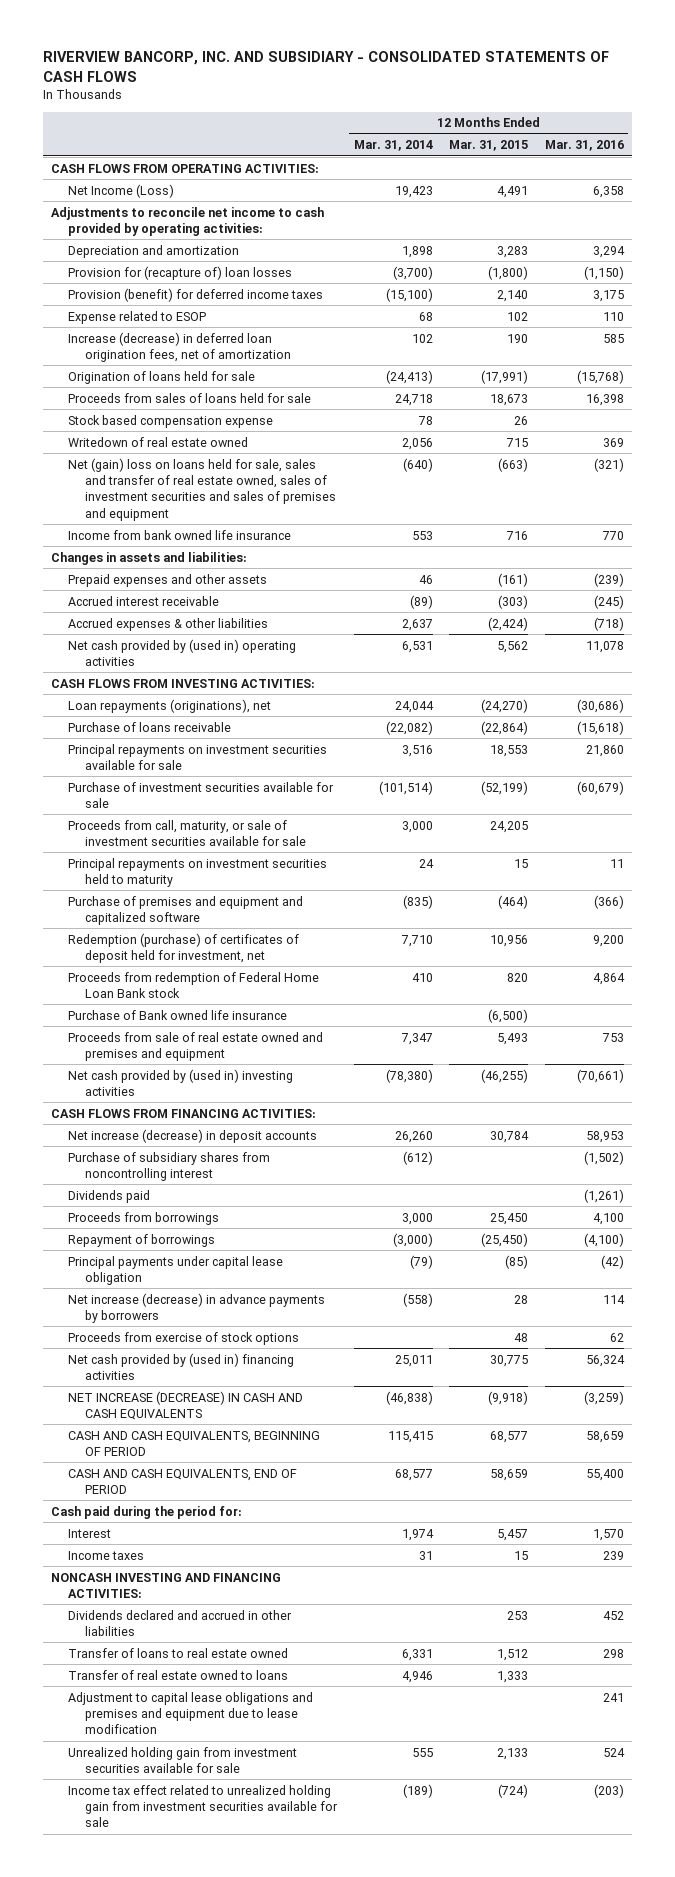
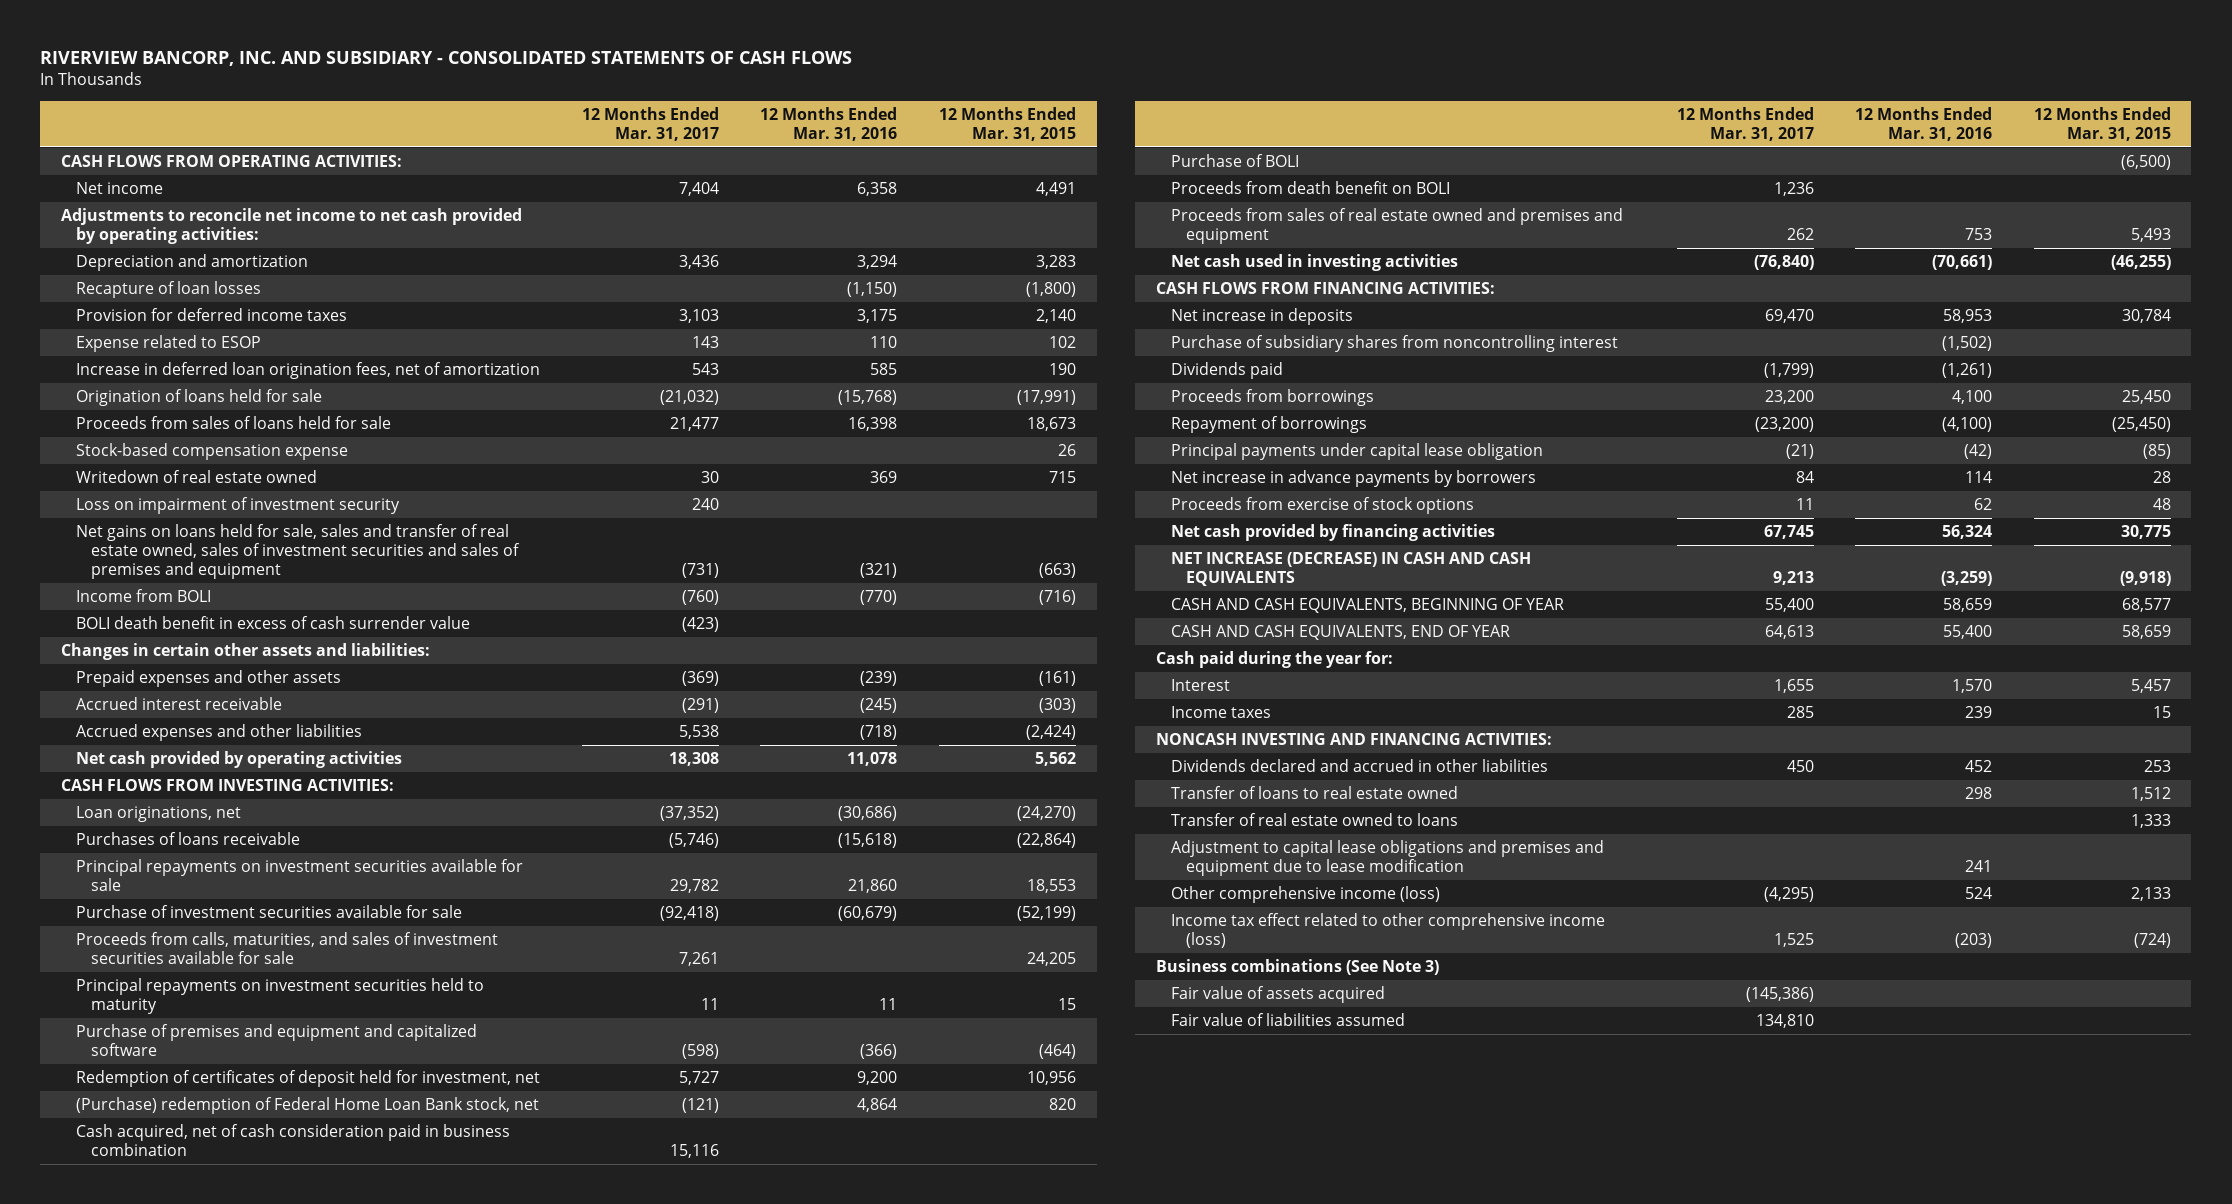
[353,140,433,152] Mar. 31, 2014 -> none
none -> [581,106,719,141] 12 Months Ended Mar. 31, 2017
[67,183,174,198] Net Income (Loss) -> [76,181,164,194] Net income
[50,206,324,236] Adjustments to reconcile net income to cash provided by operating activities: -> [61,207,523,245] Adjustments to reconcile net income to net cash provided by operating activities:
[67,265,292,280] Provision for (recapture of) loan losses -> [76,280,262,298] Recapture of loan losses
[67,287,323,302] Provision (benefit) for deferred income taxes -> [76,307,348,321] Provision for deferred income taxes
[67,331,291,362] Increase (decrease) in deferred loan origination fees, net of amortization -> [76,361,541,379] Increase in deferred loan origination fees, net of amortization
[67,414,273,428] Stock based compensation expense -> [76,442,349,460] Stock-based compensation expense
none -> [76,496,401,514] Loss on impairment of investment security
[67,457,336,521] Net (gain) loss on loans held for sale, sales and transfer of real estate owned, sales of investment securities and sales of premises and equipment -> [76,523,521,580] Net gains on loans held for sale, sales and transfer of real estate owned, sales of investment securities and sales of premises and equipment
[67,529,291,540] Income from bank owned life insurance -> [76,588,212,602] Income from BOLI
[506,530,529,540] 716 -> [1038,589,1076,605] (716)
[601,530,624,540] 770 -> [860,589,898,605] (770)
none -> [76,615,471,629] BOLI death benefit in excess of cash surrender value
[50,551,247,565] Changes in assets and liabilities: -> [61,642,431,660] Changes in certain other assets and liabilities:
[67,617,268,631] Accrued expenses & other liabilities -> [76,723,363,741] Accrued expenses and other liabilities
[67,638,296,666] Net cash provided by (used in) operating activities -> [76,750,403,768] Net cash provided by operating activities
[67,698,271,713] Loan repayments (originations), net -> [76,805,242,822] Loan originations, net
[67,721,231,732] Purchase of loans receivable -> [76,831,301,845] Purchases of loans receivable
[67,819,306,846] Proceeds from call, maturity, or sale of investment securities available for sale -> [76,931,499,965] Proceeds from calls, maturities, and sales of investment securities available for sale
[67,932,299,963] Redemption (purchase) of certificates of deposit held for investment, net -> [76,1069,541,1087] Redemption of certificates of deposit held for investment, net
[67,971,319,998] Proceeds from redemption of Federal Home Loan Bank stock -> [76,1096,540,1114] (Purchase) redemption of Federal Home Loan Bank stock, net
none -> [76,1123,511,1157] Cash acquired, net of cash consideration paid in business combination
[67,1009,287,1020] Purchase of Bank owned life insurance -> [1171,153,1300,167] Purchase of BOLI
none -> [1171,180,1451,194] Proceeds from death benefit on BOLI
[67,1031,323,1061] Proceeds from sale of real estate owned and premises and equipment -> [1171,207,1624,245] Proceeds from sales of real estate owned and premises and equipment
[67,1068,293,1096] Net cash provided by (used in) investing activities -> [1171,253,1459,271] Net cash used in investing activities
[67,1128,317,1143] Net increase (decrease) in deposit accounts -> [1171,307,1354,325] Net increase in deposits
[67,1292,325,1323] Net increase (decrease) in advance payments by borrowers -> [1171,469,1537,487] Net increase in advance payments by borrowers
[67,1352,294,1380] Net cash provided by (used in) financing activities -> [1171,523,1496,541] Net cash provided by financing activities
[67,1430,320,1456] CASH AND CASH EQUIVALENTS, BEGINNING OF PERIOD -> [1171,597,1565,613] CASH AND CASH EQUIVALENTS, BEGINNING OF YEAR
[67,1468,297,1494] CASH AND CASH EQUIVALENTS, END OF PERIOD -> [1171,624,1511,640] CASH AND CASH EQUIVALENTS, END OF YEAR
[50,1505,242,1519] Cash paid during the period for: -> [1155,650,1393,668] Cash paid during the year for:
[67,1746,297,1773] Unrealized holding gain from investment securities available for sale -> [1171,885,1441,903] Other comprehensive income (loss)
[67,1784,338,1828] Income tax effect related to unrealized holding gain from investment securities available for sale -> [1171,912,1606,949] Income tax effect related to other comprehensive income (loss)
none -> [1155,958,1439,975] Business combinations (See Note 3)
none -> [1171,985,1386,1003] Fair value of assets acquired
none -> [1171,1012,1406,1026] Fair value of liabilities assumed

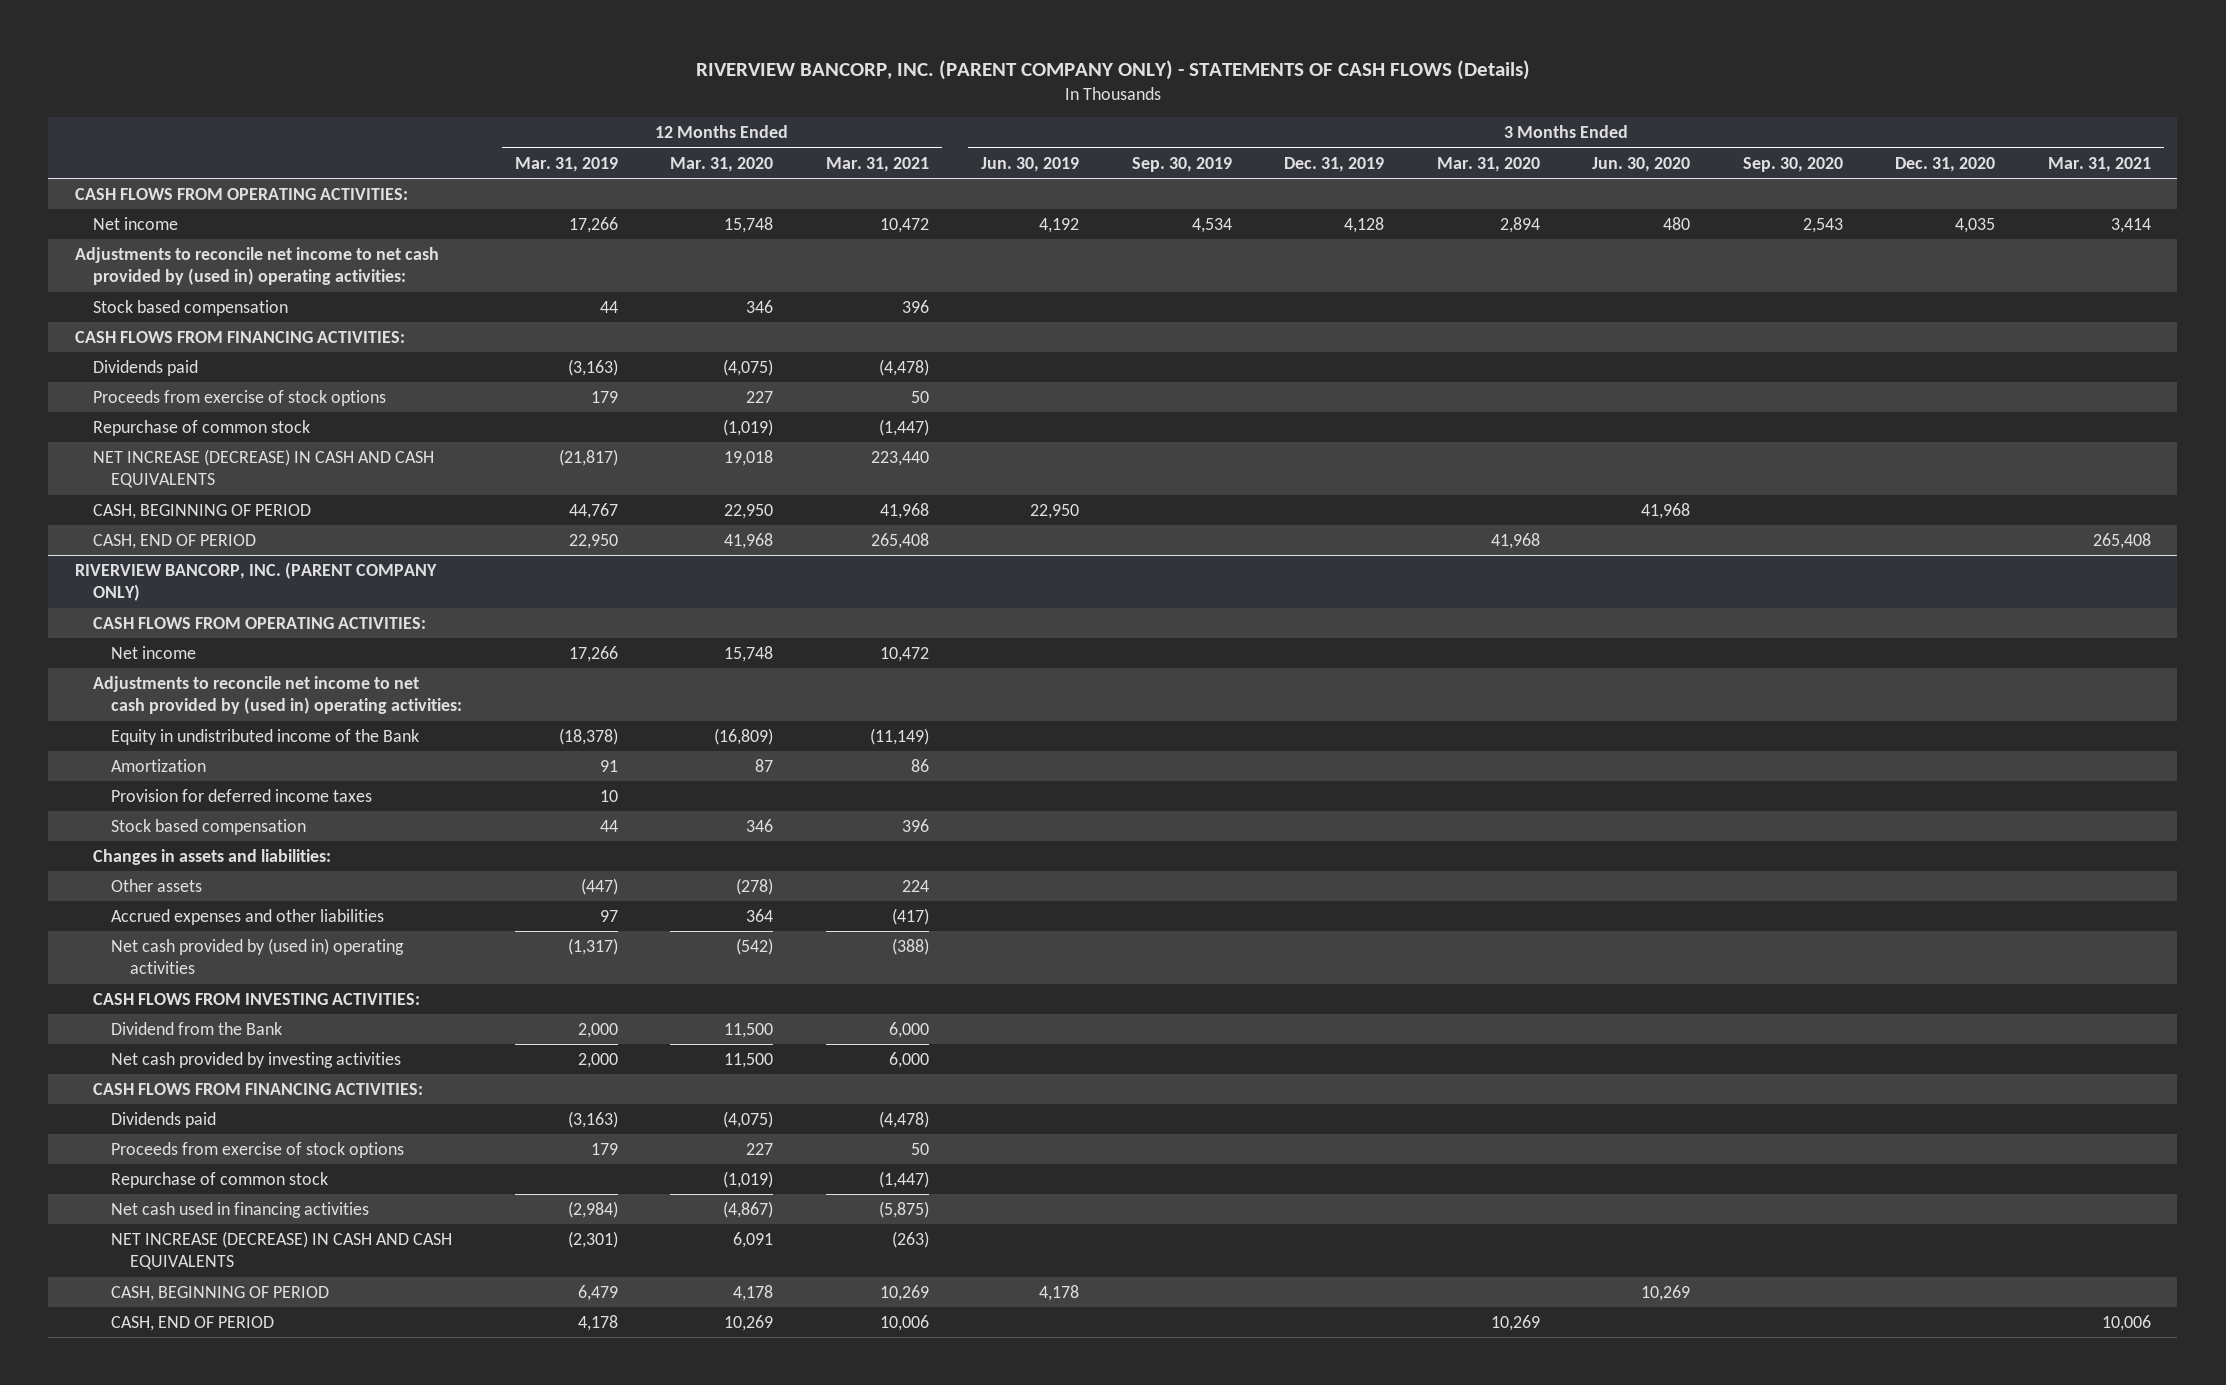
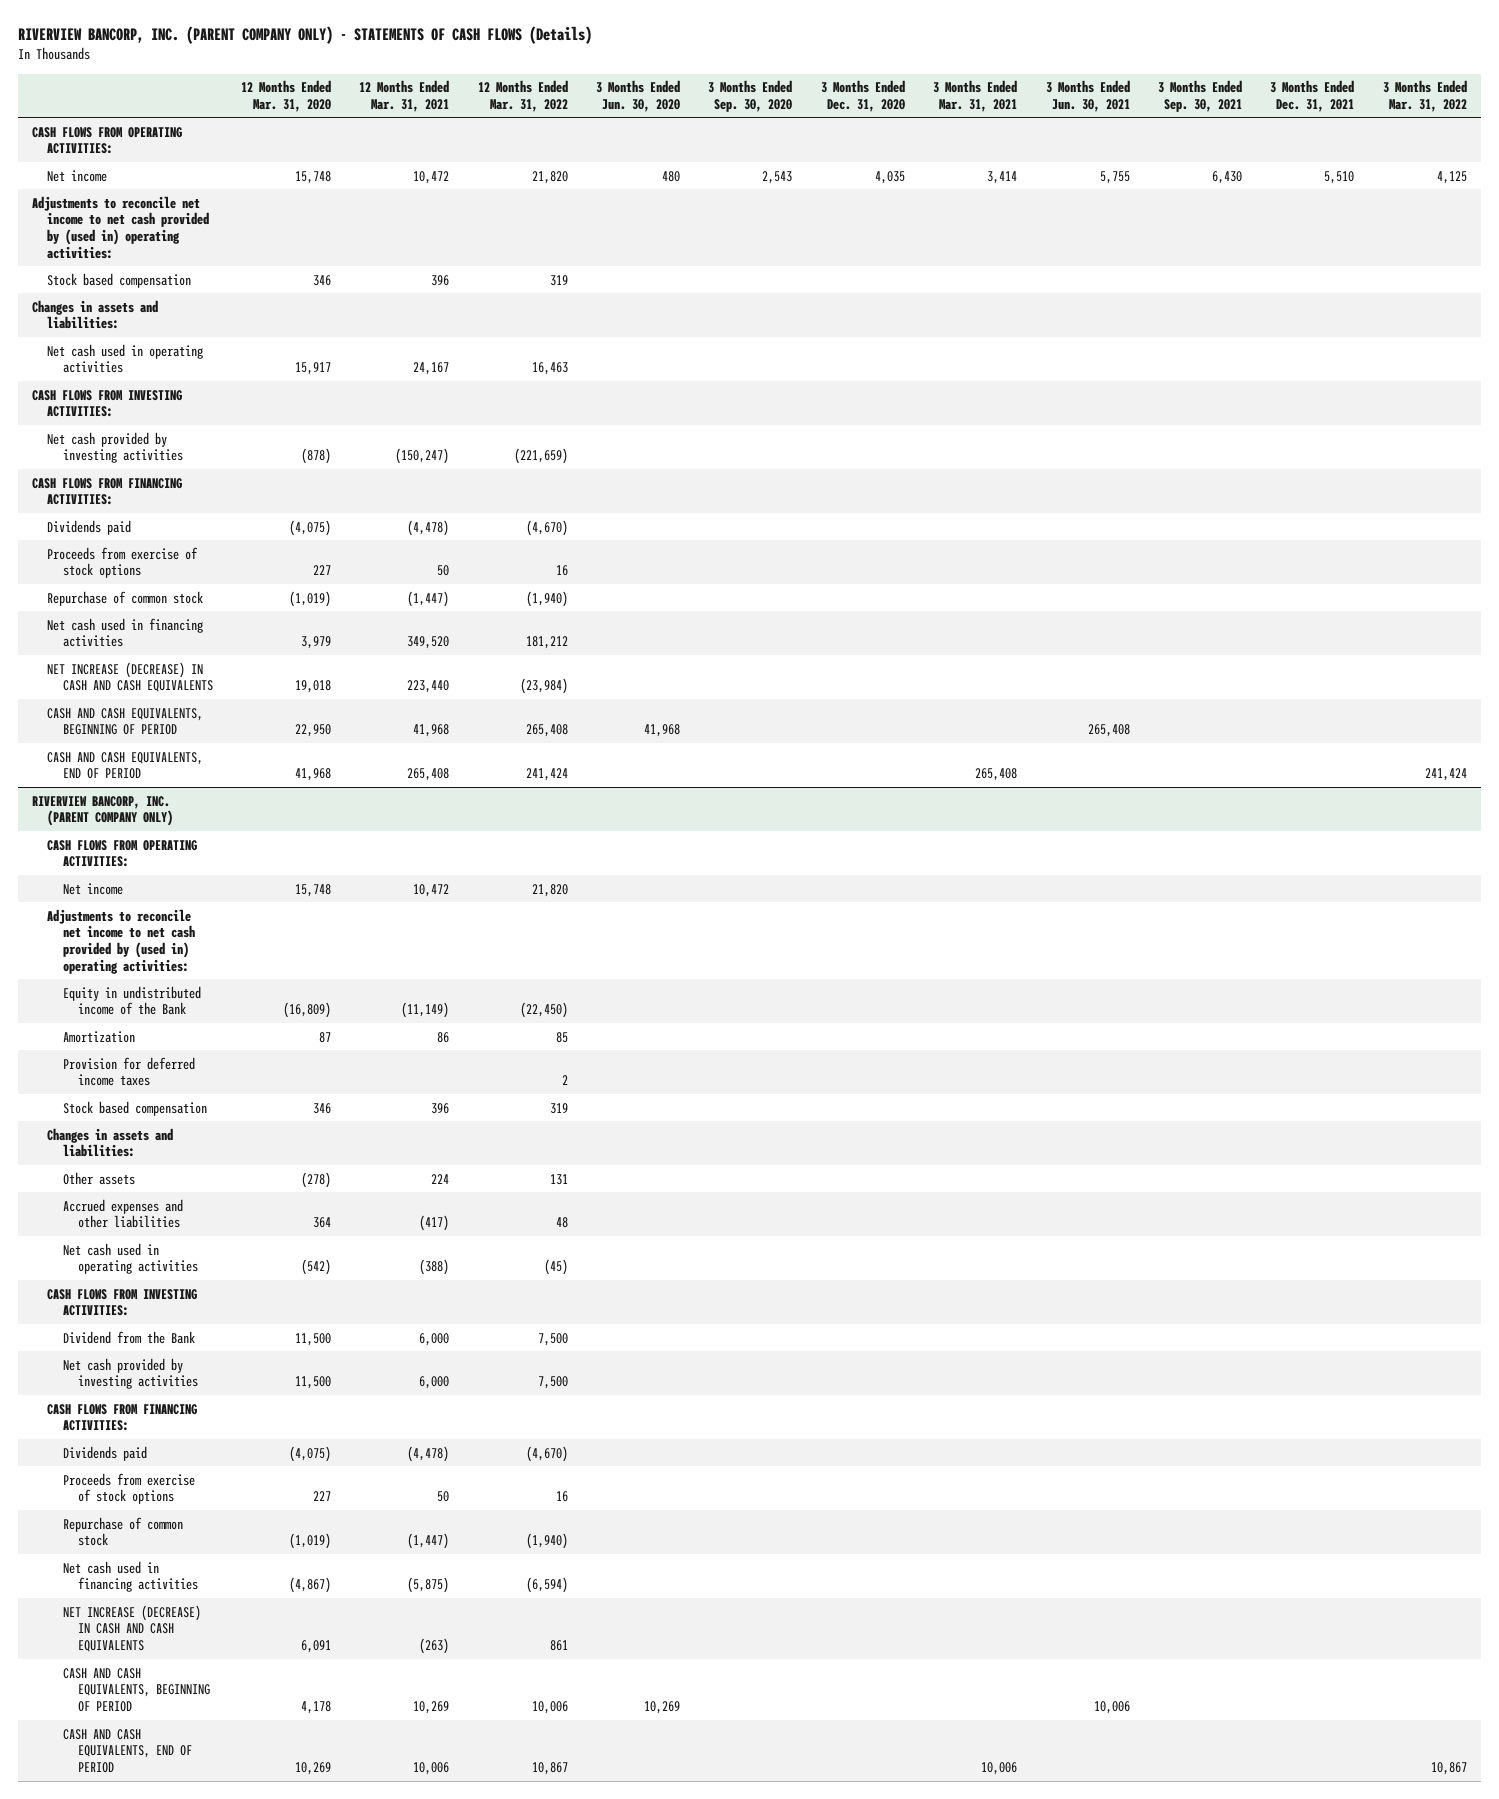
[514,156,618,172] Mar. 31, 2019 -> none
[981,156,1080,172] Jun. 30, 2019 -> none
[1131,156,1232,172] Sep. 30, 2019 -> none
[1284,156,1385,172] Dec. 31, 2019 -> none
[1436,156,1540,172] Mar. 31, 2020 -> none
none -> [477,80,568,112] 12 Months Ended Mar. 31, 2022
none -> [1045,80,1130,112] 3 Months Ended Jun. 30, 2021
none -> [1157,80,1242,112] 3 Months Ended Sep. 30, 2021
none -> [1270,80,1355,112] 3 Months Ended Dec. 31, 2021
none -> [1382,80,1467,112] 3 Months Ended Mar. 31, 2022
none -> [32,299,159,330] Changes in assets and liabilities:
none -> [47,343,204,374] Net cash used in operating activities
none -> [32,389,183,418] CASH FLOWS FROM INVESTING ACTIVITIES:
none -> [47,431,183,464] Net cash provided by investing activities
none -> [47,617,204,648] Net cash used in financing activities
[92,503,311,519] CASH, BEGINNING OF PERIOD -> [47,707,204,736] CASH AND CASH EQUIVALENTS, BEGINNING OF PERIOD
[92,533,256,549] CASH, END OF PERIOD -> [47,751,204,780] CASH AND CASH EQUIVALENTS, END OF PERIOD
[111,937,405,975] Net cash provided by (used in) operating activities -> [62,1242,198,1275] Net cash used in operating activities
[111,1285,330,1301] CASH, BEGINNING OF PERIOD -> [62,1667,210,1712] CASH AND CASH EQUIVALENTS, BEGINNING OF PERIOD
[111,1315,275,1331] CASH, END OF PERIOD -> [62,1728,192,1773] CASH AND CASH EQUIVALENTS, END OF PERIOD

